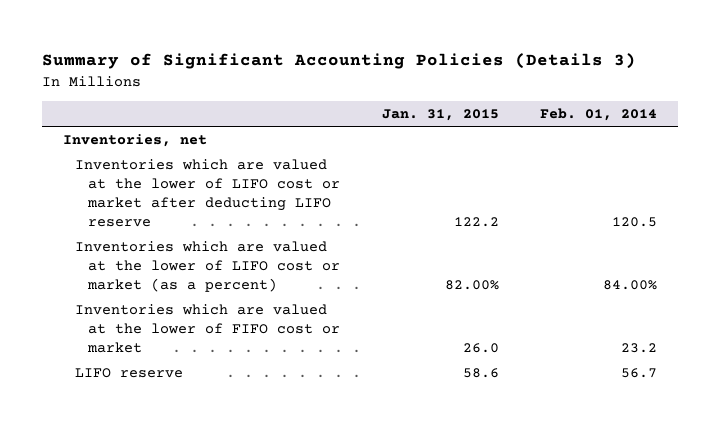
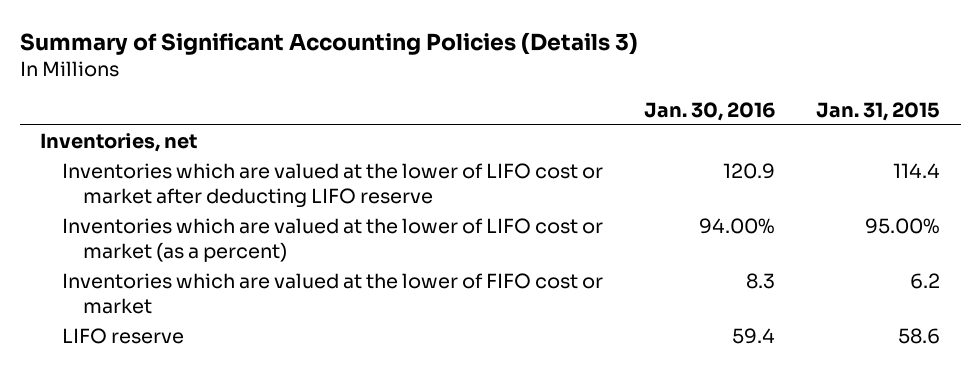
[540,108,658,122] Feb. 01, 2014 -> none
none -> [643,102,775,122] Jan. 30, 2016
[453,217,499,228] 122.2 -> [892,162,940,178] 114.4
[444,280,499,291] 82.00% -> [864,217,940,234] 95.00%
[462,343,499,354] 26.0 -> [909,272,940,289] 6.2

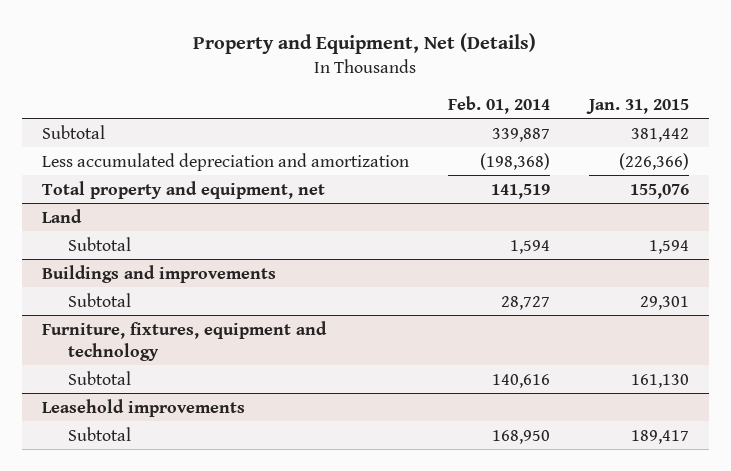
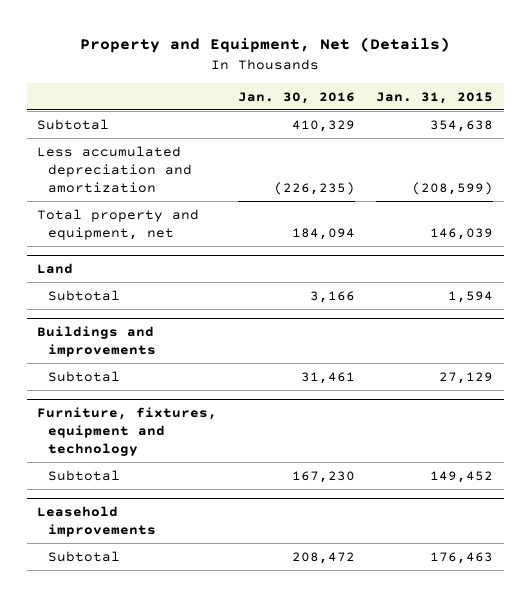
[447,95,550,114] Feb. 01, 2014 -> none
none -> [238,91,356,104] Jan. 30, 2016
[631,127,690,142] 381,442 -> [430,119,494,132] 354,638
[619,152,690,170] (226,366) -> [412,181,494,195] (208,599)
[630,183,690,199] 155,076 -> [430,227,494,240] 146,039
[640,295,690,310] 29,301 -> [439,371,494,384] 27,129
[631,373,690,388] 161,130 -> [430,470,494,483] 149,452
[631,429,690,444] 189,417 -> [430,551,494,564] 176,463

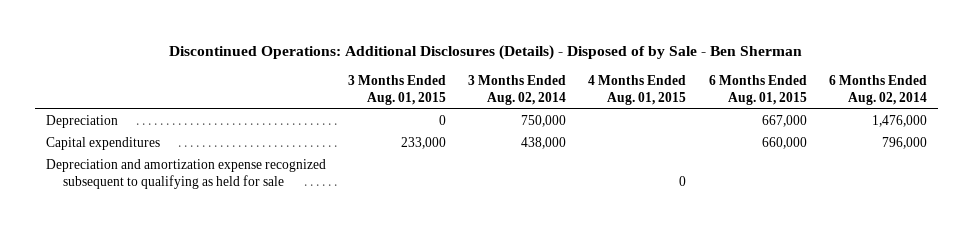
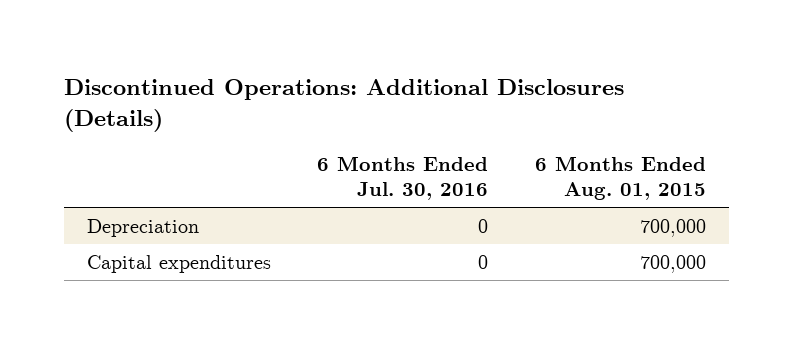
[169,45,803,61] Discontinued Operations: Additional Disclosures (Details) - Disposed of by Sale - Ben Sherman -> [63,78,624,132] Discontinued Operations: Additional Disclosures (Details)
[348,75,447,106] 3 Months Ended Aug. 01, 2015 -> none
[468,75,567,106] 3 Months Ended Aug. 02, 2014 -> none
[588,75,687,106] 4 Months Ended Aug. 01, 2015 -> none
[828,75,927,106] 6 Months Ended Aug. 02, 2014 -> none
none -> [317,155,489,201] 6 Months Ended Jul. 30, 2016
[46,159,327,190] Depreciation and amortization expense recognized subsequent to qualifying as held for sale -> none
[761,115,807,128] 667,000 -> [639,218,706,237] 700,000
[761,137,807,150] 660,000 -> [639,254,706,273] 700,000

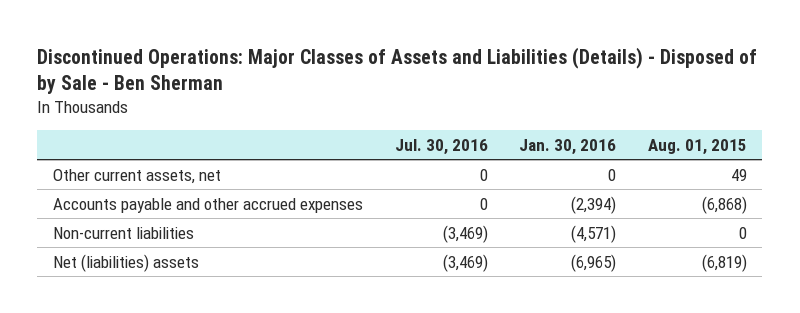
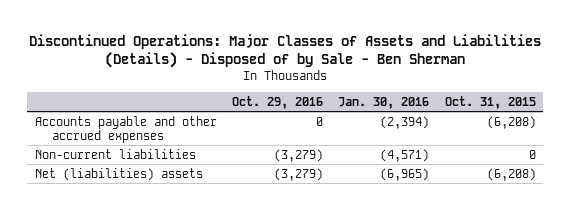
[394,138,488,155] Jul. 30, 2016 -> none
[647,138,747,155] Aug. 01, 2015 -> none
none -> [232,95,324,109] Oct. 29, 2016
none -> [444,95,536,109] Oct. 31, 2015
[53,168,222,184] Other current assets, net -> none

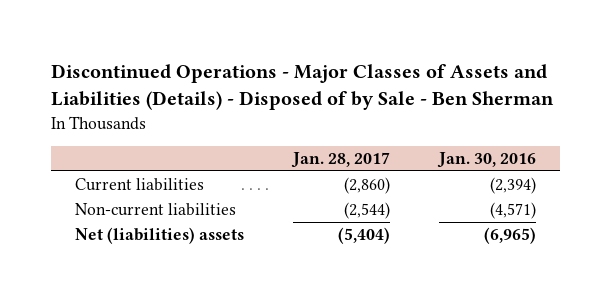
[29,33,542,69] Discontinued Operations: Major Classes of Assets and Liabilities (Details) - Disposed of by Sale - Ben Sherman -> [50,64,554,111] Discontinued Operations - Major Classes of Assets and Liabilities (Details) - Disposed of by Sale - Ben Sherman
[232,95,324,109] Oct. 29, 2016 -> none
[444,95,536,109] Oct. 31, 2015 -> none
none -> [291,152,391,169] Jan. 28, 2017
[34,115,217,143] Accounts payable and other accrued expenses -> [75,178,205,192] Current liabilities

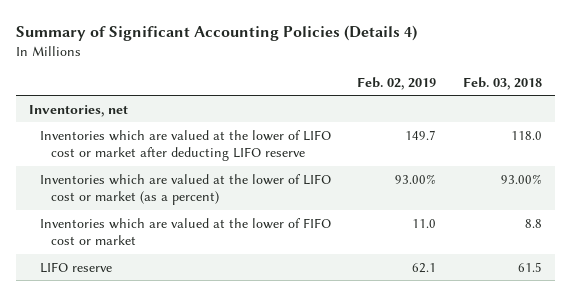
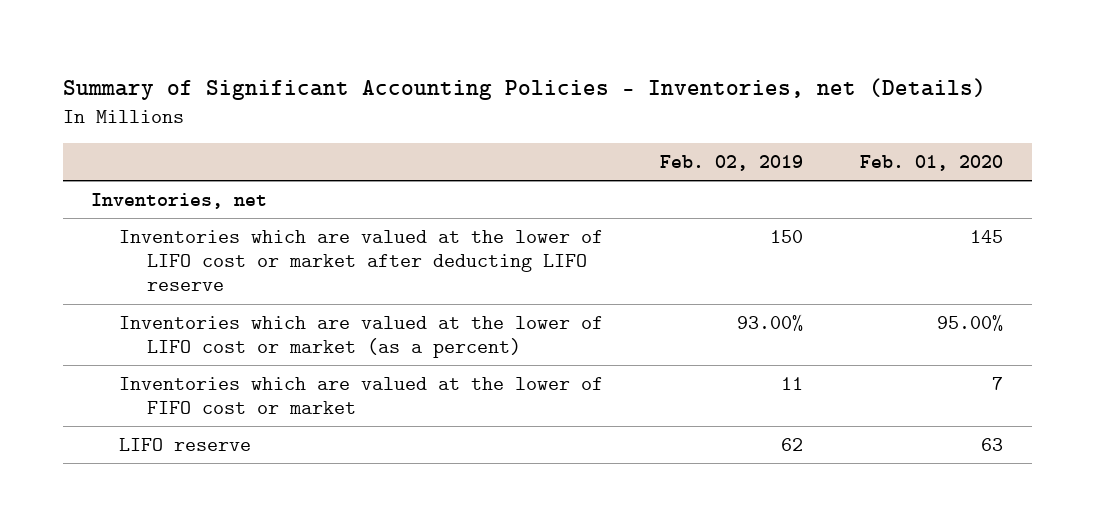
[15,24,417,41] Summary of Significant Accounting Policies (Details 4) -> [62,77,986,100] Summary of Significant Accounting Policies - Inventories, net (Details)
[462,76,542,90] Feb. 03, 2018 -> none
none -> [860,154,1004,171] Feb. 01, 2020
[405,129,437,140] 149.7 -> [770,229,804,243] 150
[412,218,437,228] 11.0 -> [781,376,804,390] 11
[412,262,437,273] 62.1 -> [781,437,804,451] 62

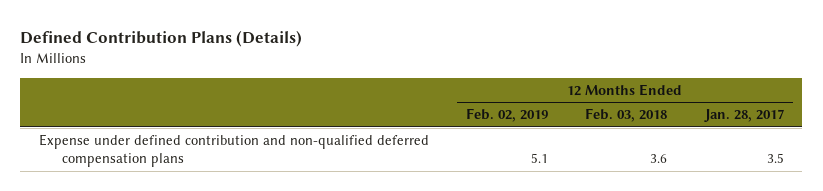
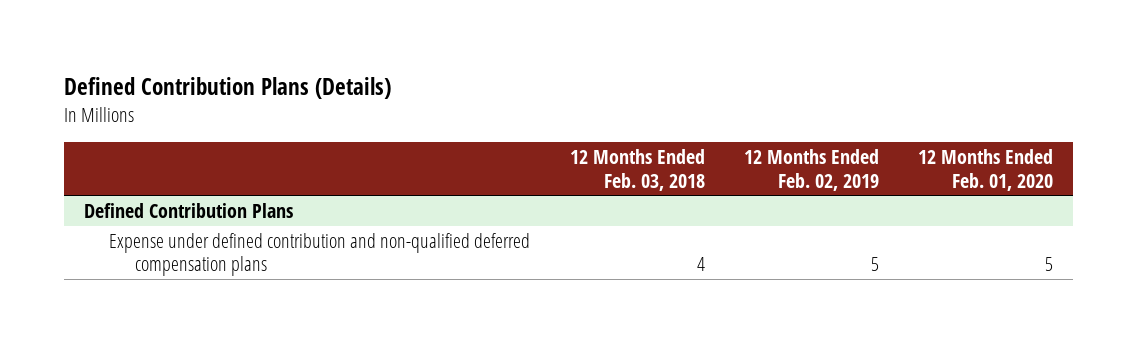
[703,109,784,123] Jan. 28, 2017 -> none
none -> [918,149,1054,191] 12 Months Ended Feb. 01, 2020
none -> [83,202,293,218] Defined Contribution Plans
[531,153,549,164] 5.1 -> [870,257,879,272] 5
[650,154,668,164] 3.6 -> [696,257,705,272] 4

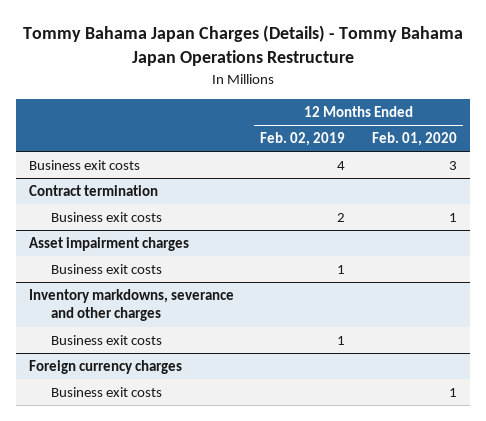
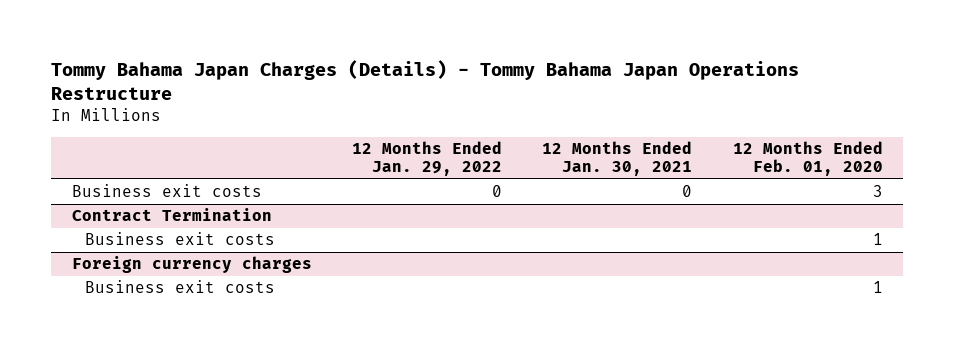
[260,132,346,147] Feb. 02, 2019 -> none
none -> [351,140,502,177] 12 Months Ended Jan. 29, 2022
none -> [542,140,693,177] 12 Months Ended Jan. 30, 2021
[28,185,158,197] Contract termination -> [71,208,272,222] Contract Termination
[28,237,189,252] Asset impairment charges -> none
[50,264,162,275] Business exit costs -> none
[28,289,234,322] Inventory markdowns, severance and other charges -> none
[50,335,162,346] Business exit costs -> none

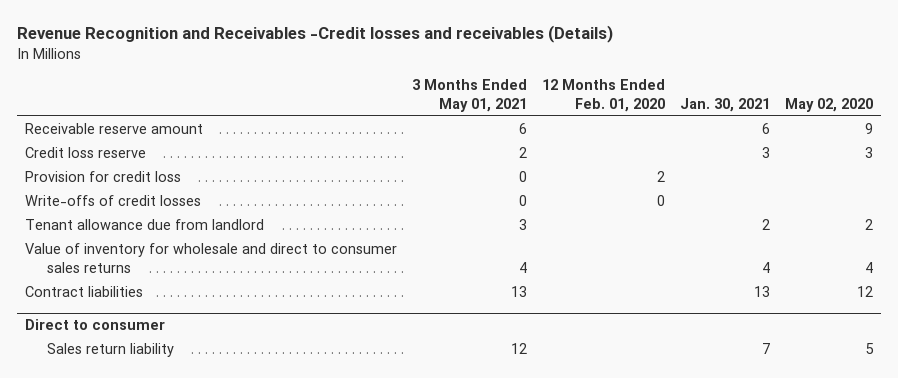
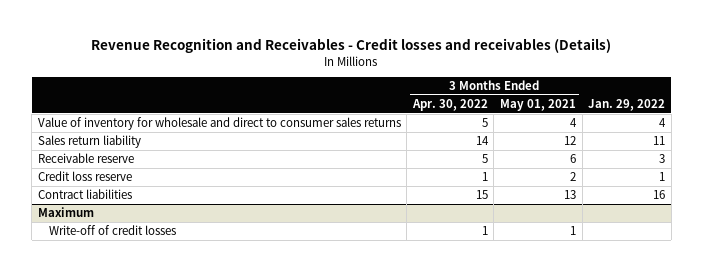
[17,25,614,44] Revenue Recognition and Receivables -Credit losses and receivables (Details) -> [91,37,612,53] Revenue Recognition and Receivables - Credit losses and receivables (Details)
[542,79,666,112] 12 Months Ended Feb. 01, 2020 -> none
[680,97,771,112] Jan. 30, 2021 -> none
[785,97,874,112] May 02, 2020 -> none
none -> [411,98,488,111] Apr. 30, 2022
none -> [588,98,666,111] Jan. 29, 2022
[24,123,203,135] Receivable reserve amount -> none
[24,171,181,183] Provision for credit loss -> none
[24,195,201,207] Write-offs of credit losses -> none
[24,219,264,231] Tenant allowance due from landlord -> none
[24,319,165,331] Direct to consumer -> none
none -> [37,153,134,164] Receivable reserve
[24,147,146,159] Credit loss reserve -> [37,171,132,182] Credit loss reserve
[24,286,143,298] Contract liabilities -> [37,189,132,200] Contract liabilities
none -> [37,207,94,218] Maximum
none -> [49,225,177,236] Write-off of credit losses

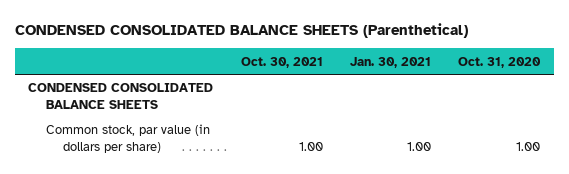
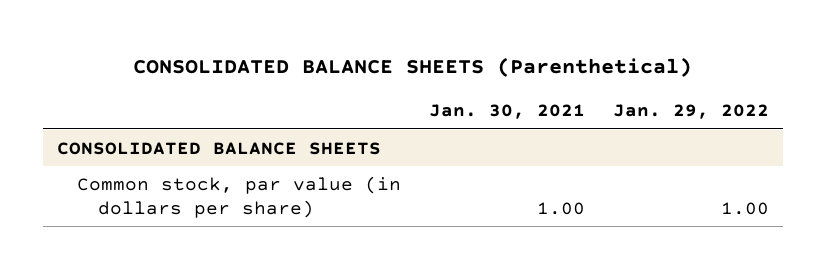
[14,23,468,39] CONDENSED CONSOLIDATED BALANCE SHEETS (Parenthetical) -> [133,56,693,77] CONSOLIDATED BALANCE SHEETS (Parenthetical)
[240,56,323,68] Oct. 30, 2021 -> none
[458,56,542,68] Oct. 31, 2020 -> none
none -> [613,103,770,119] Jan. 29, 2022
[28,83,214,109] CONDENSED CONSOLIDATED BALANCE SHEETS -> [56,141,381,155] CONSOLIDATED BALANCE SHEETS

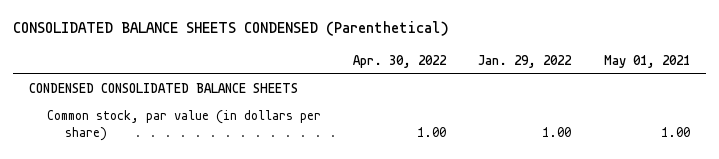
[133,56,693,77] CONSOLIDATED BALANCE SHEETS (Parenthetical) -> [12,21,449,37] CONSOLIDATED BALANCE SHEETS CONDENSED (Parenthetical)
[429,103,586,119] Jan. 30, 2021 -> none
none -> [353,54,448,68] Apr. 30, 2022
none -> [603,54,690,68] May 01, 2021
[56,141,381,155] CONSOLIDATED BALANCE SHEETS -> [28,83,298,94] CONDENSED CONSOLIDATED BALANCE SHEETS

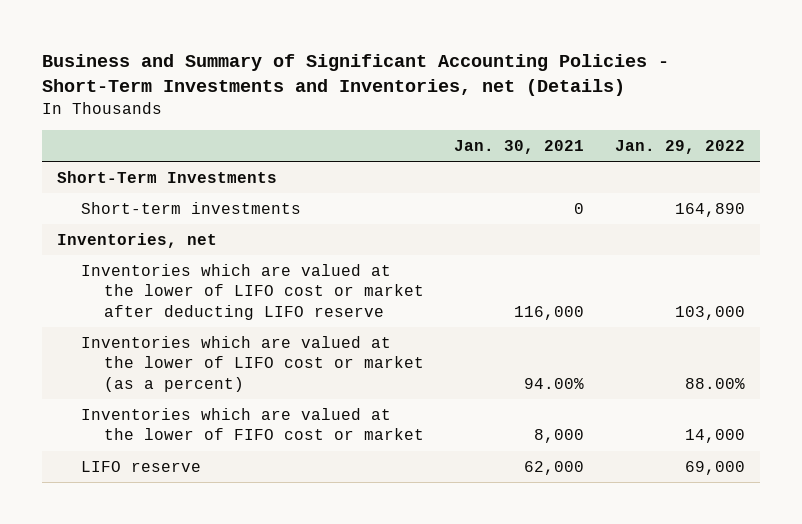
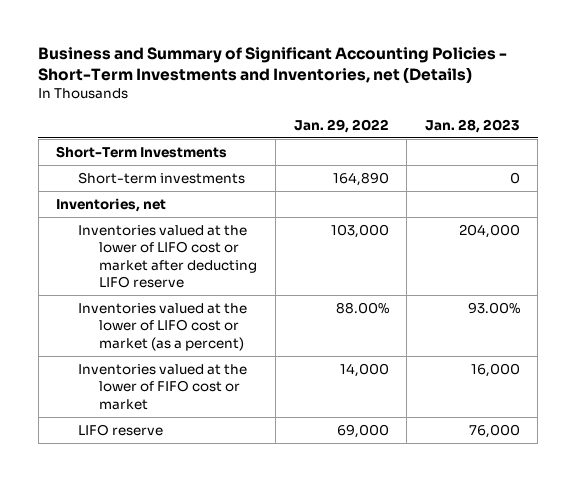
[454,139,585,154] Jan. 30, 2021 -> none
none -> [424,118,520,133] Jan. 28, 2023
[80,263,424,321] Inventories which are valued at the lower of LIFO cost or market after deducting LIFO reserve -> [77,224,258,289] Inventories valued at the lower of LIFO cost or market after deducting LIFO reserve
[80,335,424,393] Inventories which are valued at the lower of LIFO cost or market (as a percent) -> [77,302,247,351] Inventories valued at the lower of LIFO cost or market (as a percent)
[80,407,424,441] Inventories which are valued at the lower of FIFO cost or market -> [77,363,247,410] Inventories valued at the lower of FIFO cost or market

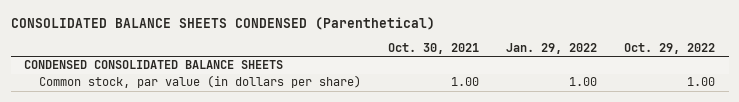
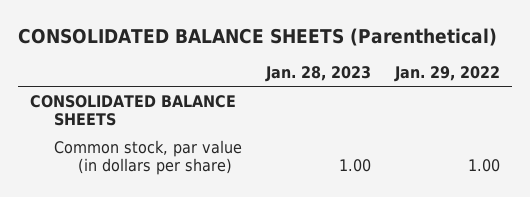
[10,17,435,31] CONSOLIDATED BALANCE SHEETS CONDENSED (Parenthetical) -> [17,27,497,46] CONSOLIDATED BALANCE SHEETS (Parenthetical)
[387,43,479,55] Oct. 30, 2021 -> none
[624,43,716,55] Oct. 29, 2022 -> none
none -> [264,66,371,83] Jan. 28, 2023
[24,60,284,70] CONDENSED CONSOLIDATED BALANCE SHEETS -> [29,94,236,127] CONSOLIDATED BALANCE SHEETS

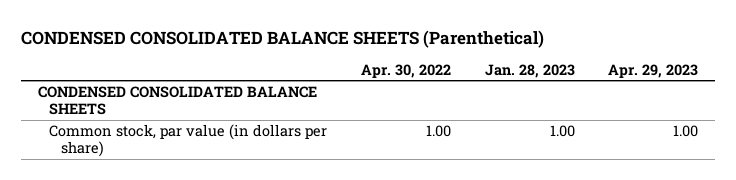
[17,27,497,46] CONSOLIDATED BALANCE SHEETS (Parenthetical) -> [21,29,545,48] CONDENSED CONSOLIDATED BALANCE SHEETS (Parenthetical)
[394,66,501,83] Jan. 29, 2022 -> none
none -> [360,63,451,78] Apr. 30, 2022
none -> [608,63,699,78] Apr. 29, 2023
[29,94,236,127] CONSOLIDATED BALANCE SHEETS -> [37,86,317,116] CONDENSED CONSOLIDATED BALANCE SHEETS

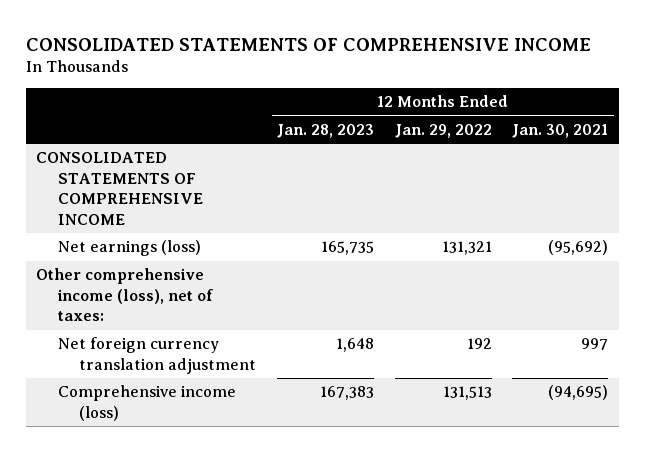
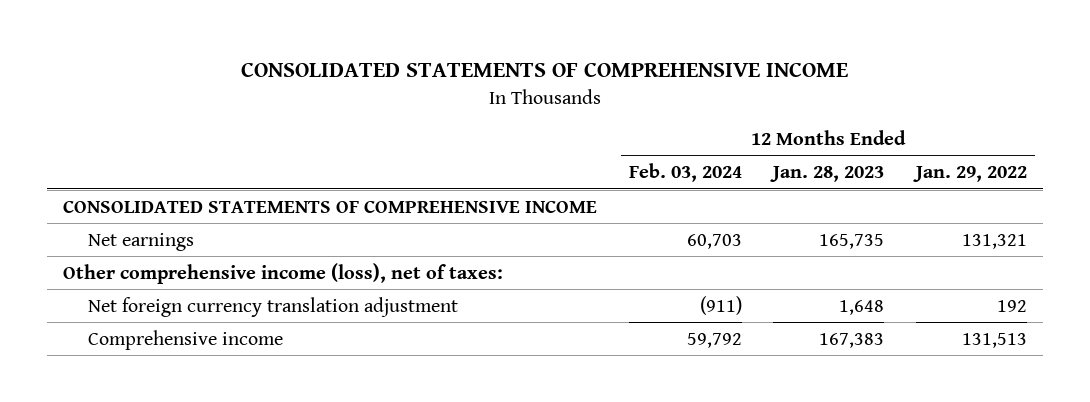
[512,123,609,138] Jan. 30, 2021 -> none
none -> [628,163,742,183] Feb. 03, 2024
[57,240,201,257] Net earnings (loss) -> [87,232,194,251] Net earnings
[57,385,236,421] Comprehensive income (loss) -> [87,329,283,350] Comprehensive income

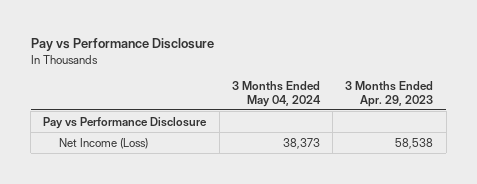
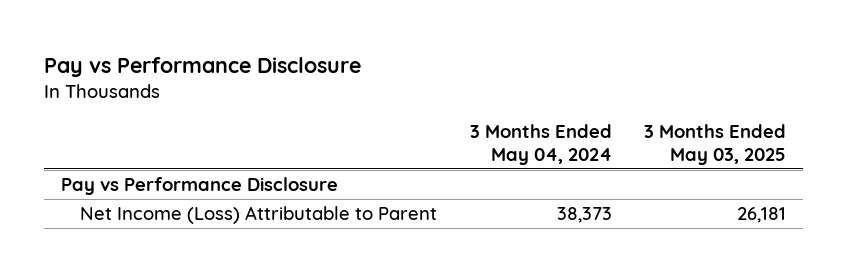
[345,80,434,107] 3 Months Ended Apr. 29, 2023 -> none
none -> [644,124,787,165] 3 Months Ended May 03, 2025
[58,137,148,149] Net Income (Loss) -> [79,206,437,225] Net Income (Loss) Attributable to Parent

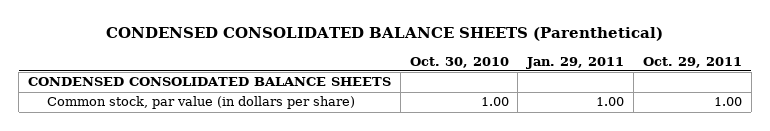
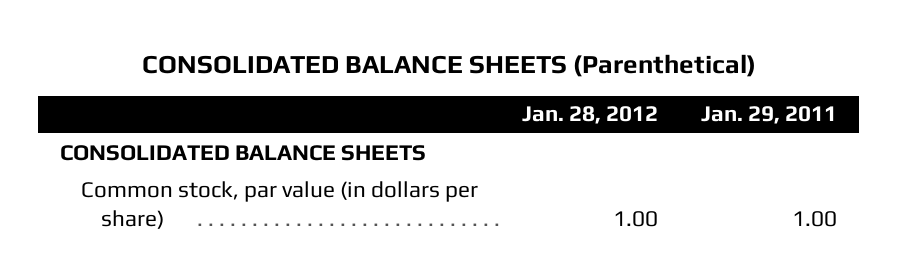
[105,27,663,42] CONDENSED CONSOLIDATED BALANCE SHEETS (Parenthetical) -> [141,53,756,77] CONSOLIDATED BALANCE SHEETS (Parenthetical)
[409,56,509,68] Oct. 30, 2010 -> none
[642,56,742,68] Oct. 29, 2011 -> none
none -> [521,106,658,125] Jan. 28, 2012
[28,77,392,87] CONDENSED CONSOLIDATED BALANCE SHEETS -> [59,144,426,161] CONSOLIDATED BALANCE SHEETS

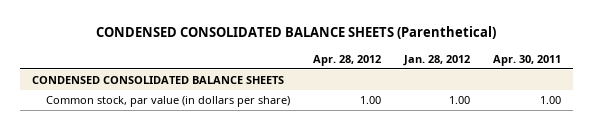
[141,53,756,77] CONSOLIDATED BALANCE SHEETS (Parenthetical) -> [96,26,497,40] CONDENSED CONSOLIDATED BALANCE SHEETS (Parenthetical)
[701,106,838,125] Jan. 29, 2011 -> none
none -> [313,54,382,66] Apr. 28, 2012
none -> [493,54,562,66] Apr. 30, 2011
[59,144,426,161] CONSOLIDATED BALANCE SHEETS -> [31,76,284,85] CONDENSED CONSOLIDATED BALANCE SHEETS

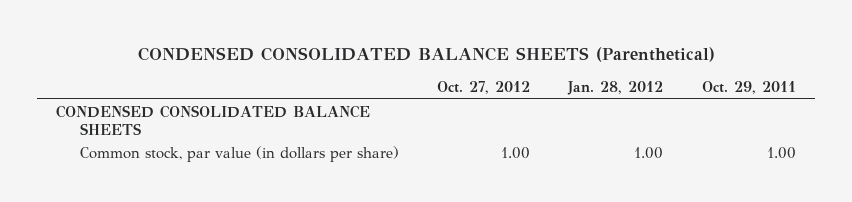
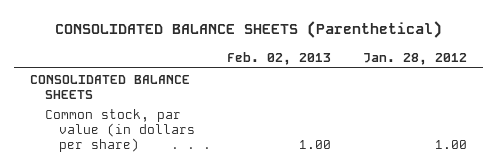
[137,47,715,63] CONDENSED CONSOLIDATED BALANCE SHEETS (Parenthetical) -> [54,21,442,39] CONSOLIDATED BALANCE SHEETS (Parenthetical)
[437,81,531,95] Oct. 27, 2012 -> none
[701,81,796,95] Oct. 29, 2011 -> none
none -> [227,51,332,65] Feb. 02, 2013
[56,104,371,135] CONDENSED CONSOLIDATED BALANCE SHEETS -> [30,74,191,99] CONSOLIDATED BALANCE SHEETS

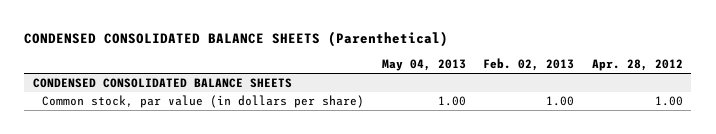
[54,21,442,39] CONSOLIDATED BALANCE SHEETS (Parenthetical) -> [24,30,449,47] CONDENSED CONSOLIDATED BALANCE SHEETS (Parenthetical)
[363,52,468,65] Jan. 28, 2012 -> none
none -> [381,59,466,72] May 04, 2013
none -> [591,59,683,72] Apr. 28, 2012
[30,74,191,99] CONSOLIDATED BALANCE SHEETS -> [33,78,293,89] CONDENSED CONSOLIDATED BALANCE SHEETS

